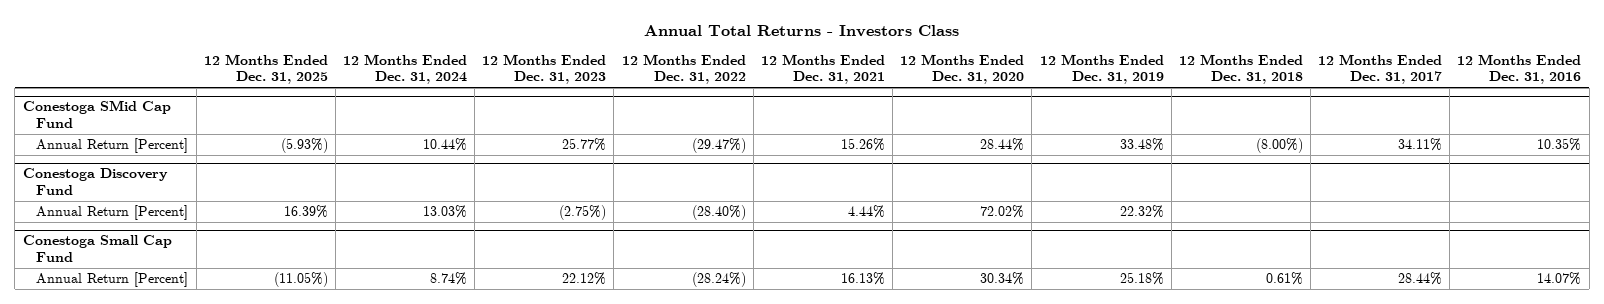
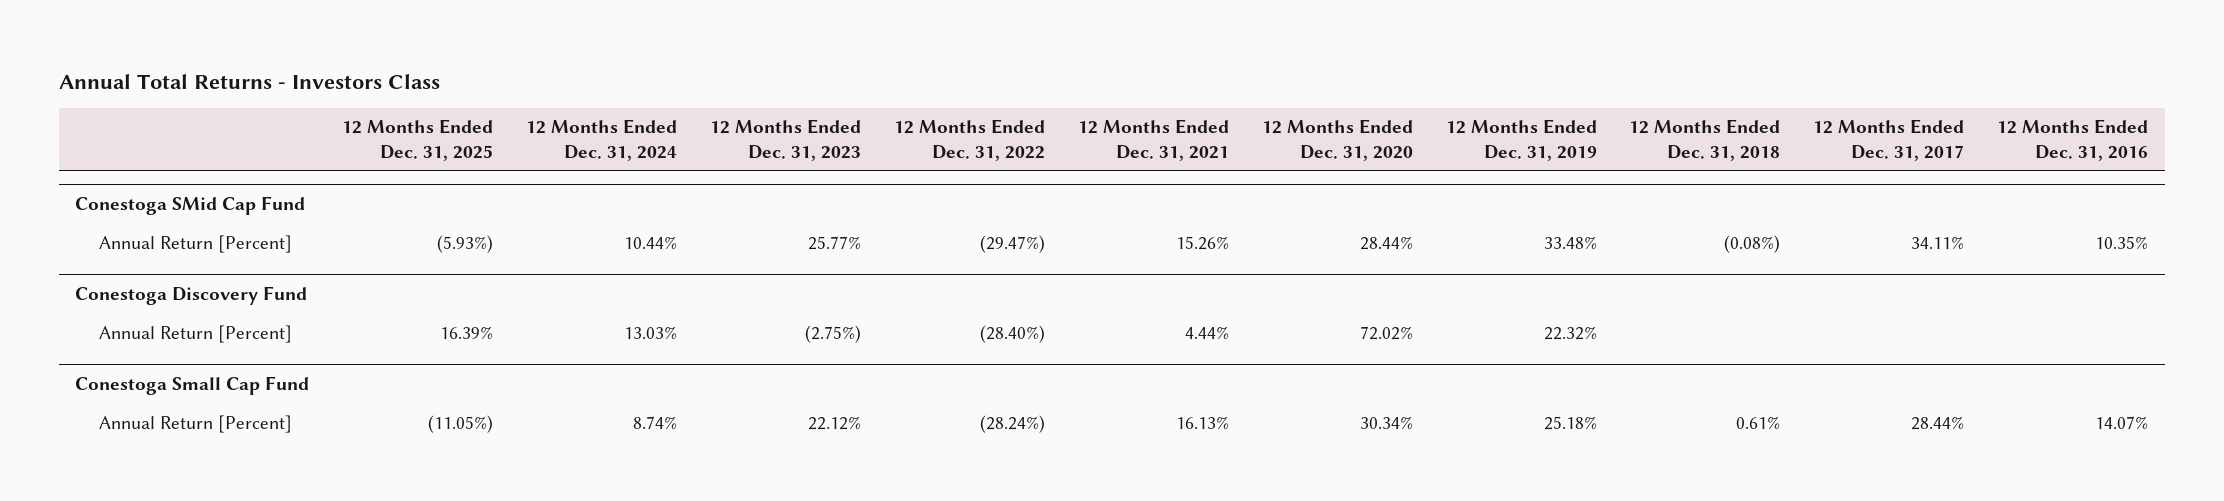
[1255,138,1303,154] (8.00%) -> [1724,234,1781,253] (0.08%)

